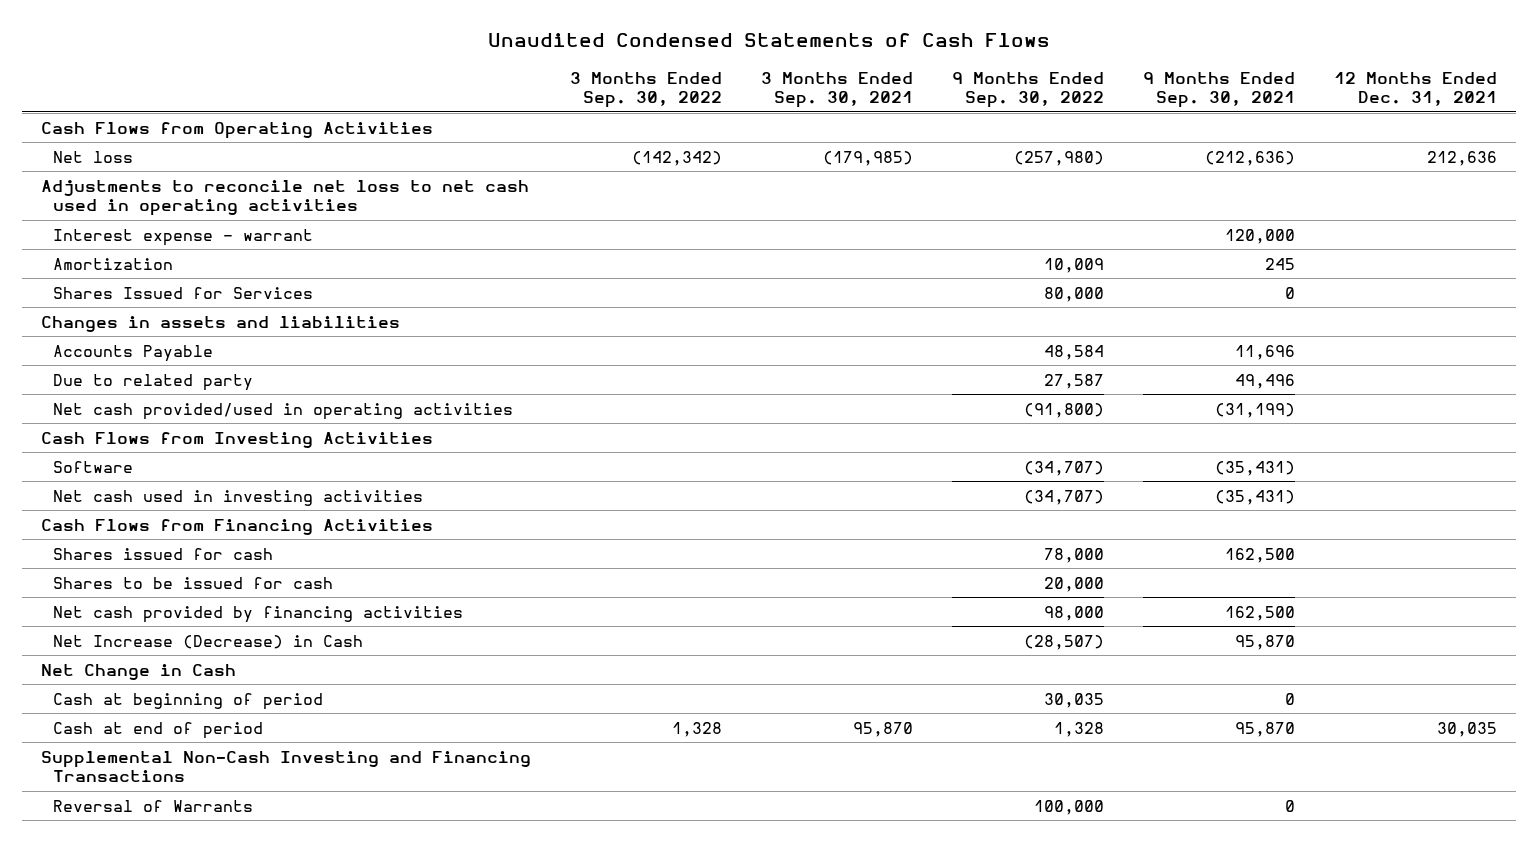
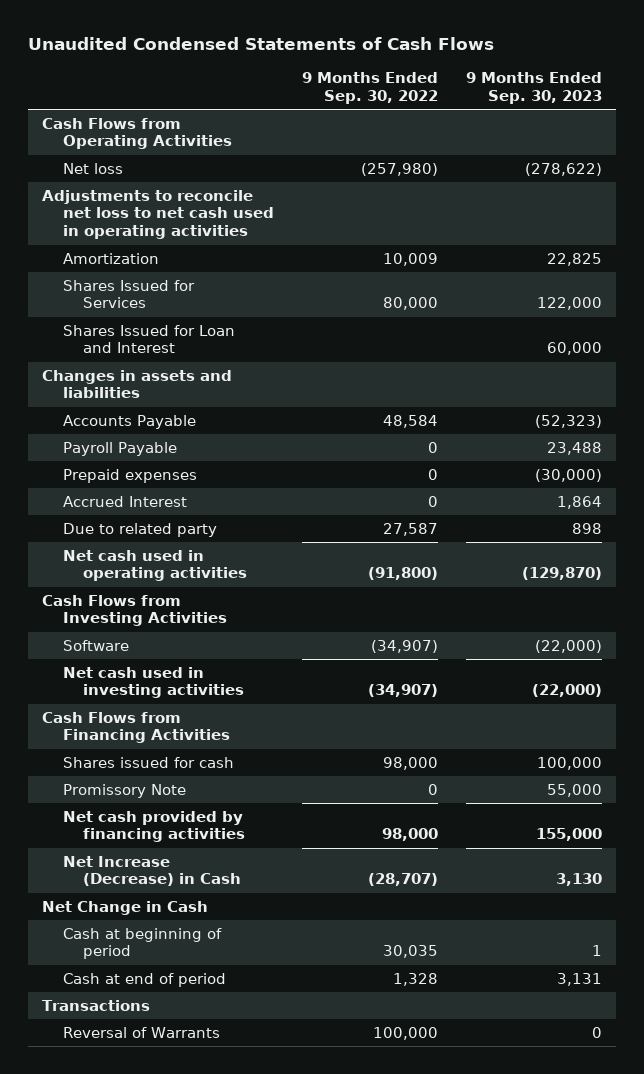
[570,72,723,109] 3 Months Ended Sep. 30, 2022 -> none
[761,72,914,109] 3 Months Ended Sep. 30, 2021 -> none
[1142,72,1295,109] 9 Months Ended Sep. 30, 2021 -> none
[1333,72,1497,107] 12 Months Ended Dec. 31, 2021 -> none
none -> [466,72,603,105] 9 Months Ended Sep. 30, 2023
[53,228,314,246] Interest expense - warrant -> none
none -> [62,324,235,354] Shares Issued for Loan and Interest
none -> [62,441,177,456] Payroll Payable
none -> [62,468,197,483] Prepaid expenses
none -> [62,495,187,507] Accrued Interest
[53,402,514,420] Net cash provided/used in operating activities -> [62,549,247,582] Net cash used in operating activities
[1024,460,1105,476] (34,707) -> [370,639,438,653] (34,907)
[1024,489,1105,505] (34,707) -> [367,684,438,698] (34,907)
[53,576,334,589] Shares to be issued for cash -> none
[1044,547,1105,563] 78,000 -> [382,756,438,770] 98,000
none -> [62,783,186,798] Promissory Note
[1024,634,1105,650] (28,507) -> [367,873,438,887] (28,707)
[41,750,532,783] Supplemental Non-Cash Investing and Financing Transactions -> none
none -> [42,999,151,1011] Transactions

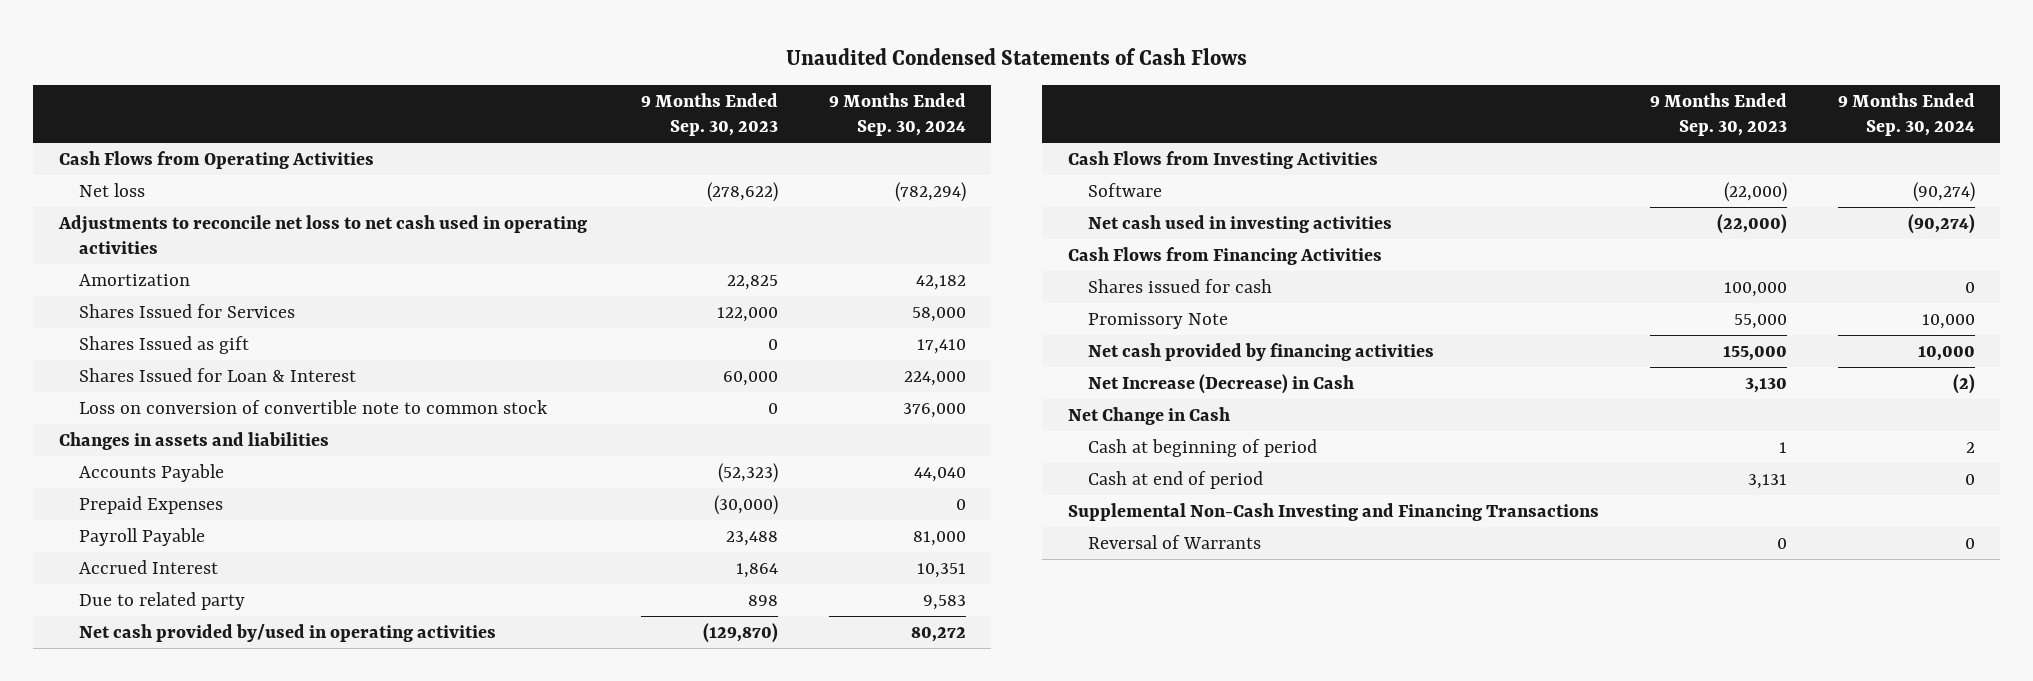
[301,72,438,105] 9 Months Ended Sep. 30, 2022 -> none
none -> [828,92,966,137] 9 Months Ended Sep. 30, 2024
none -> [79,335,250,354] Shares Issued as gift
[62,324,235,354] Shares Issued for Loan and Interest -> [79,367,357,382] Shares Issued for Loan & Interest
none -> [79,399,549,414] Loss on conversion of convertible note to common stock
none -> [79,495,224,514] Prepaid Expenses
[62,468,197,483] Prepaid expenses -> none
[62,549,247,582] Net cash used in operating activities -> [79,623,497,642] Net cash provided by/used in operating activities
[42,999,151,1011] Transactions -> none
none -> [1067,502,1599,521] Supplemental Non-Cash Investing and Financing Transactions

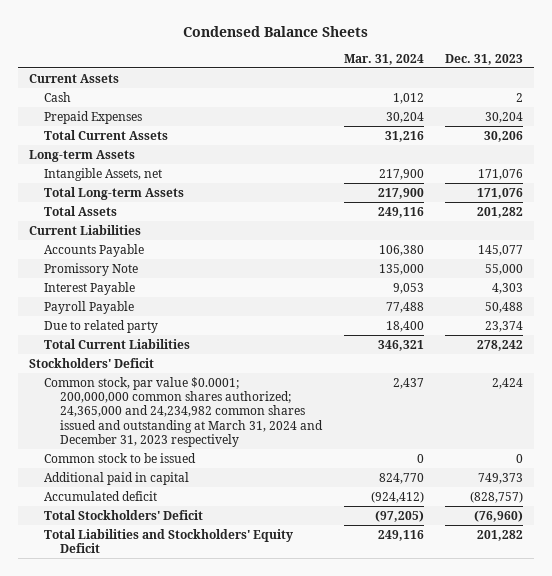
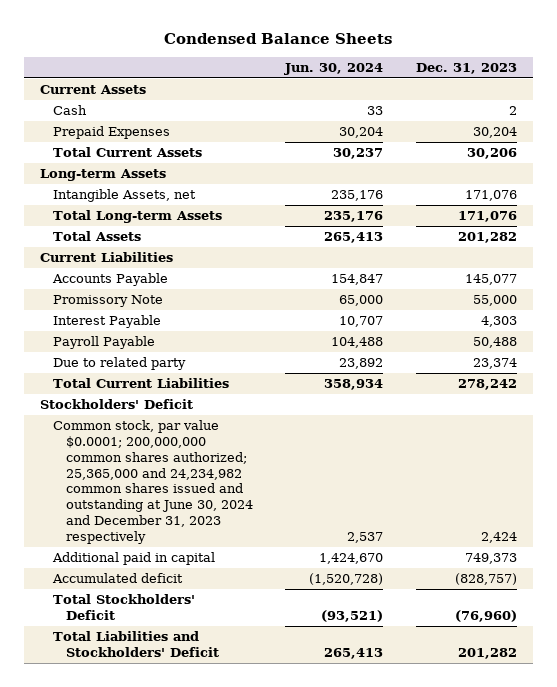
[343,53,424,65] Mar. 31, 2024 -> none
none -> [284,62,384,75] Jun. 30, 2024
[44,452,197,463] Common stock to be issued -> none
[44,376,324,447] Common stock, par value $0.0001; 200,000,000 common shares authorized; 24,365,000 and 24,234,982 common shares issued and outstanding at March 31, 2024 and December 31, 2023 respectively -> [53,420,254,544] Common stock, par value $0.0001; 200,000,000 common shares authorized; 25,365,000 and 24,234,982 common shares issued and outstanding at June 30, 2024 and December 31, 2023 respectively
[44,528,294,554] Total Liabilities and Stockholders' Equity Deficit -> [53,631,220,657] Total Liabilities and Stockholders' Deficit

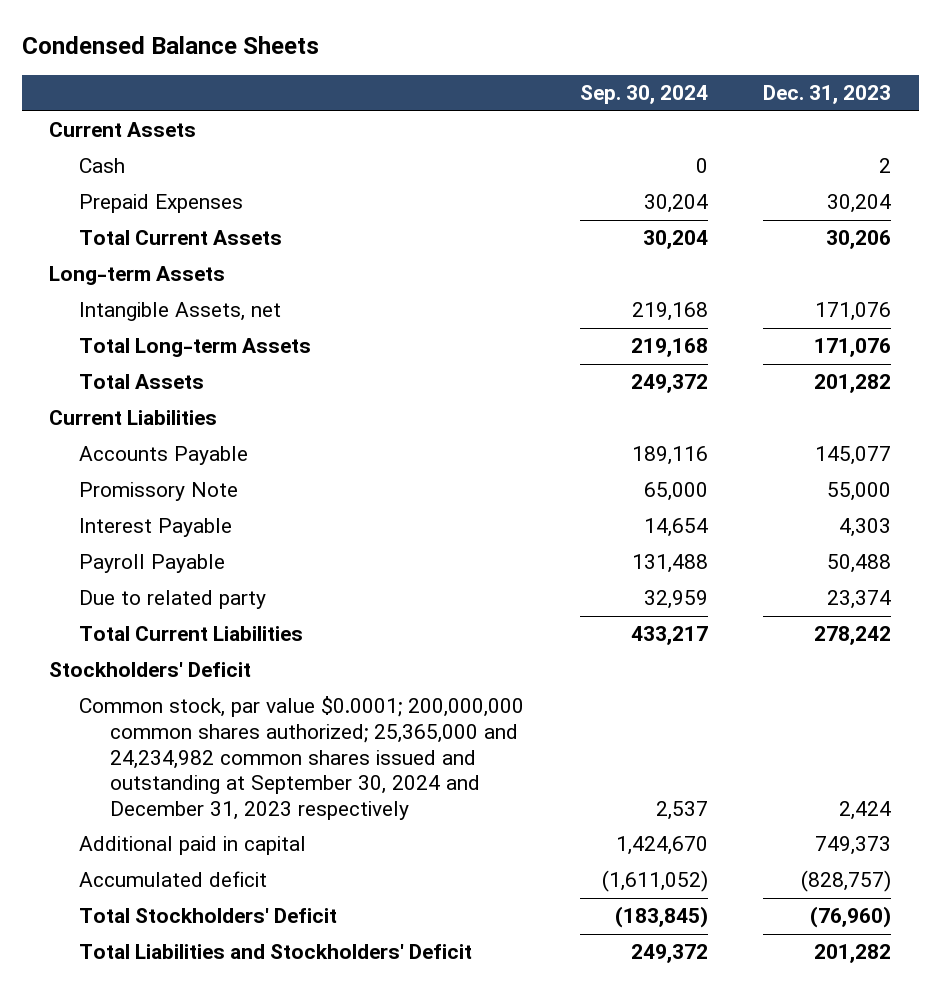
[284,62,384,75] Jun. 30, 2024 -> none
none -> [579,85,708,105] Sep. 30, 2024
[53,420,254,544] Common stock, par value $0.0001; 200,000,000 common shares authorized; 25,365,000 and 24,234,982 common shares issued and outstanding at June 30, 2024 and December 31, 2023 respectively -> [79,696,525,820] Common stock, par value $0.0001; 200,000,000 common shares authorized; 25,365,000 and 24,234,982 common shares issued and outstanding at September 30, 2024 and December 31, 2023 respectively

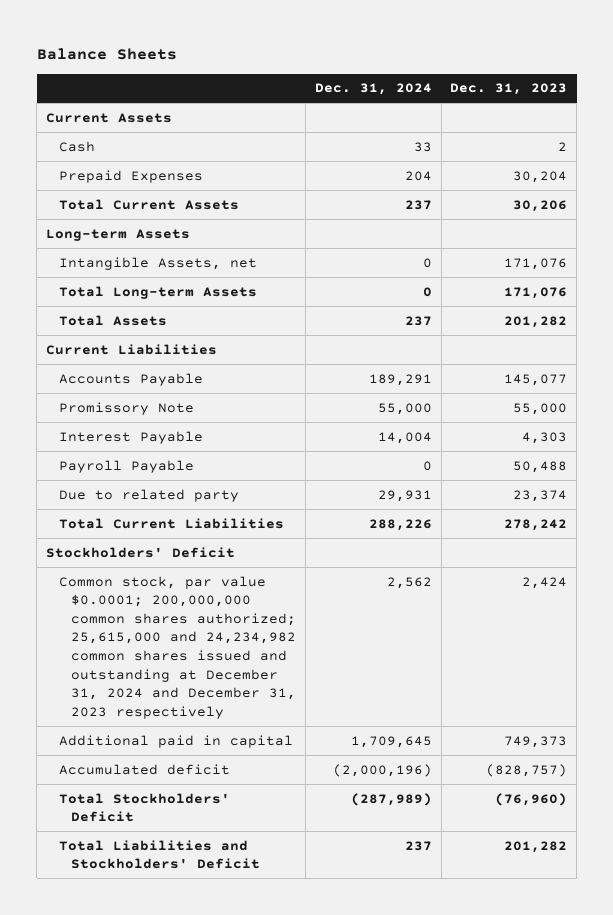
[21,36,319,55] Condensed Balance Sheets -> [36,48,177,61] Balance Sheets
[579,85,708,105] Sep. 30, 2024 -> none
none -> [314,83,432,96] Dec. 31, 2024
[79,696,525,820] Common stock, par value $0.0001; 200,000,000 common shares authorized; 25,365,000 and 24,234,982 common shares issued and outstanding at September 30, 2024 and December 31, 2023 respectively -> [58,575,297,719] Common stock, par value $0.0001; 200,000,000 common shares authorized; 25,615,000 and 24,234,982 common shares issued and outstanding at December 31, 2024 and December 31, 2023 respectively

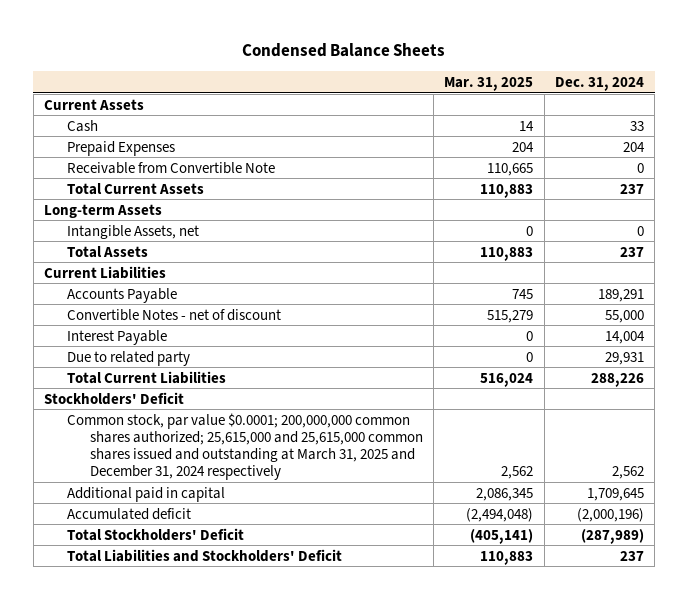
[36,48,177,61] Balance Sheets -> [242,43,446,58] Condensed Balance Sheets
[450,83,568,96] Dec. 31, 2023 -> none
none -> [444,76,534,91] Mar. 31, 2025
none -> [66,161,275,174] Receivable from Convertible Note
[58,285,257,299] Total Long-term Assets -> none
[58,401,194,415] Promissory Note -> none
none -> [66,308,281,321] Convertible Notes - net of discount
[58,459,194,473] Payroll Payable -> none
[58,575,297,719] Common stock, par value $0.0001; 200,000,000 common shares authorized; 25,615,000 and 24,234,982 common shares issued and outstanding at December 31, 2024 and December 31, 2023 respectively -> [66,412,423,480] Common stock, par value $0.0001; 200,000,000 common shares authorized; 25,615,000 and 25,615,000 common shares issued and outstanding at March 31, 2025 and December 31, 2024 respectively

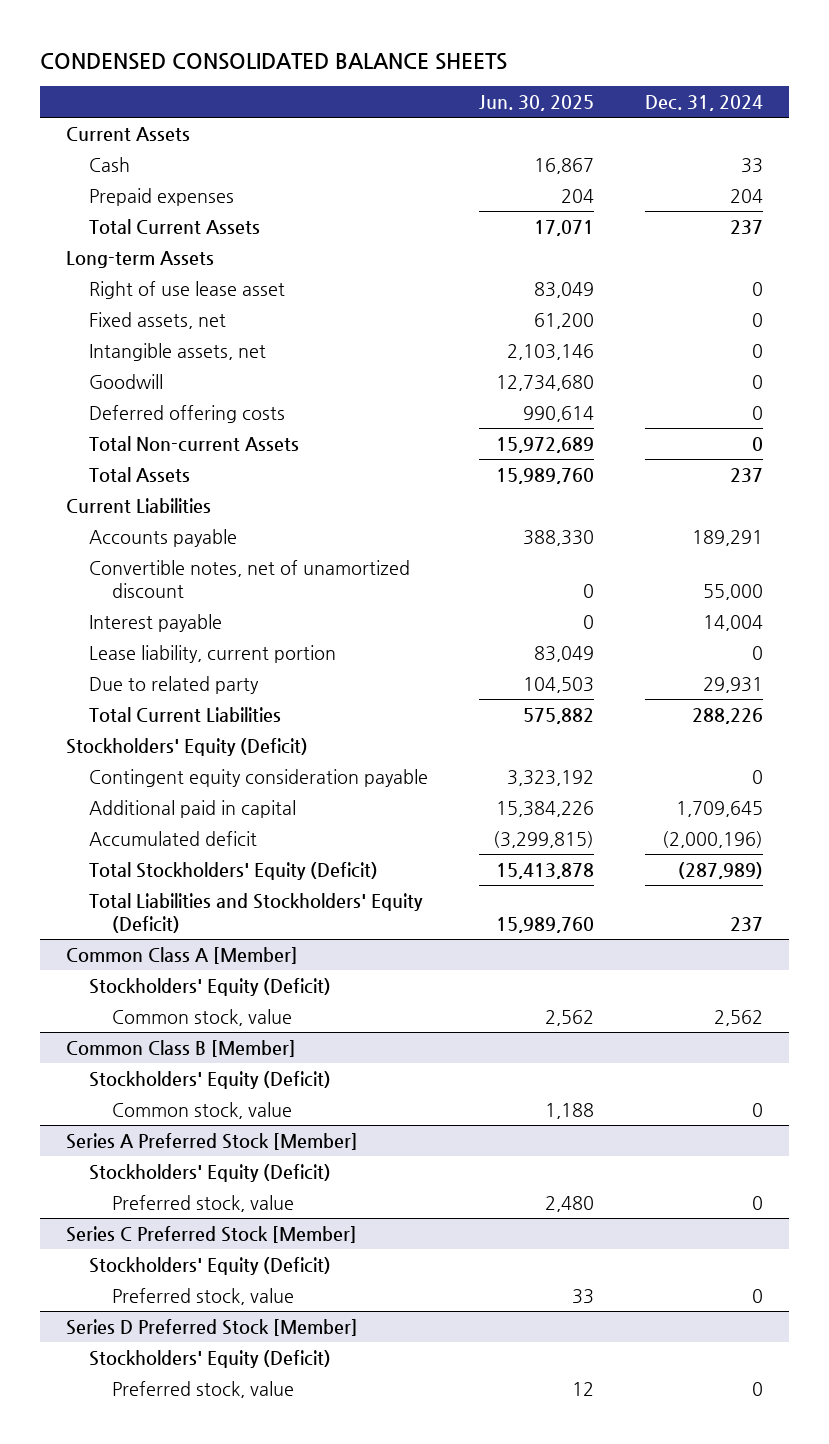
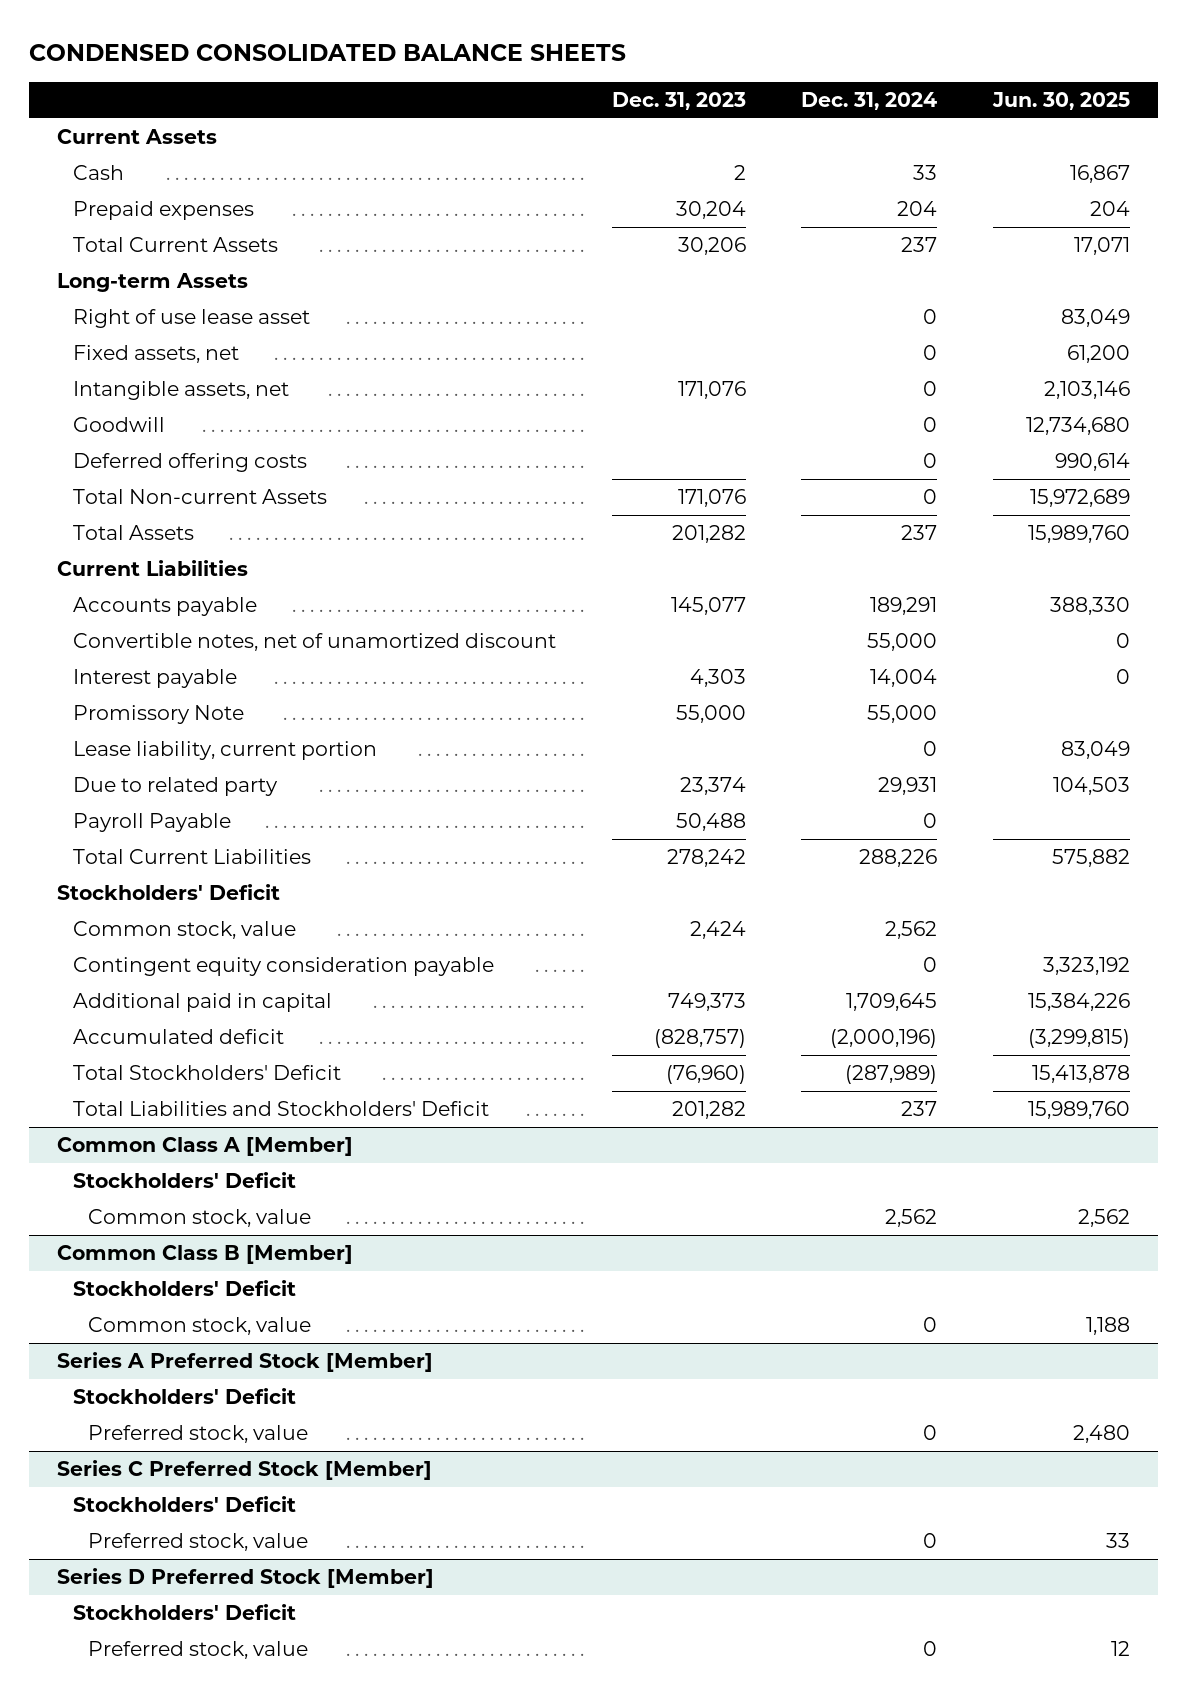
none -> [611,91,746,110] Dec. 31, 2023
none -> [72,705,244,725] Promissory Note
none -> [72,813,231,833] Payroll Payable
[65,737,308,756] Stockholders' Equity (Deficit) -> [57,884,281,901] Stockholders' Deficit
none -> [72,921,296,940] Common stock, value
[88,861,378,880] Total Stockholders' Equity (Deficit) -> [72,1065,341,1081] Total Stockholders' Deficit
[88,892,423,933] Total Liabilities and Stockholders' Equity (Deficit) -> [72,1101,489,1117] Total Liabilities and Stockholders' Deficit
[88,977,331,996] Stockholders' Equity (Deficit) -> [72,1172,296,1189] Stockholders' Deficit
[88,1070,331,1089] Stockholders' Equity (Deficit) -> [72,1280,296,1297] Stockholders' Deficit
[88,1163,331,1182] Stockholders' Equity (Deficit) -> [72,1388,296,1405] Stockholders' Deficit
[88,1256,331,1275] Stockholders' Equity (Deficit) -> [72,1496,296,1513] Stockholders' Deficit
[88,1349,331,1368] Stockholders' Equity (Deficit) -> [72,1604,296,1621] Stockholders' Deficit

